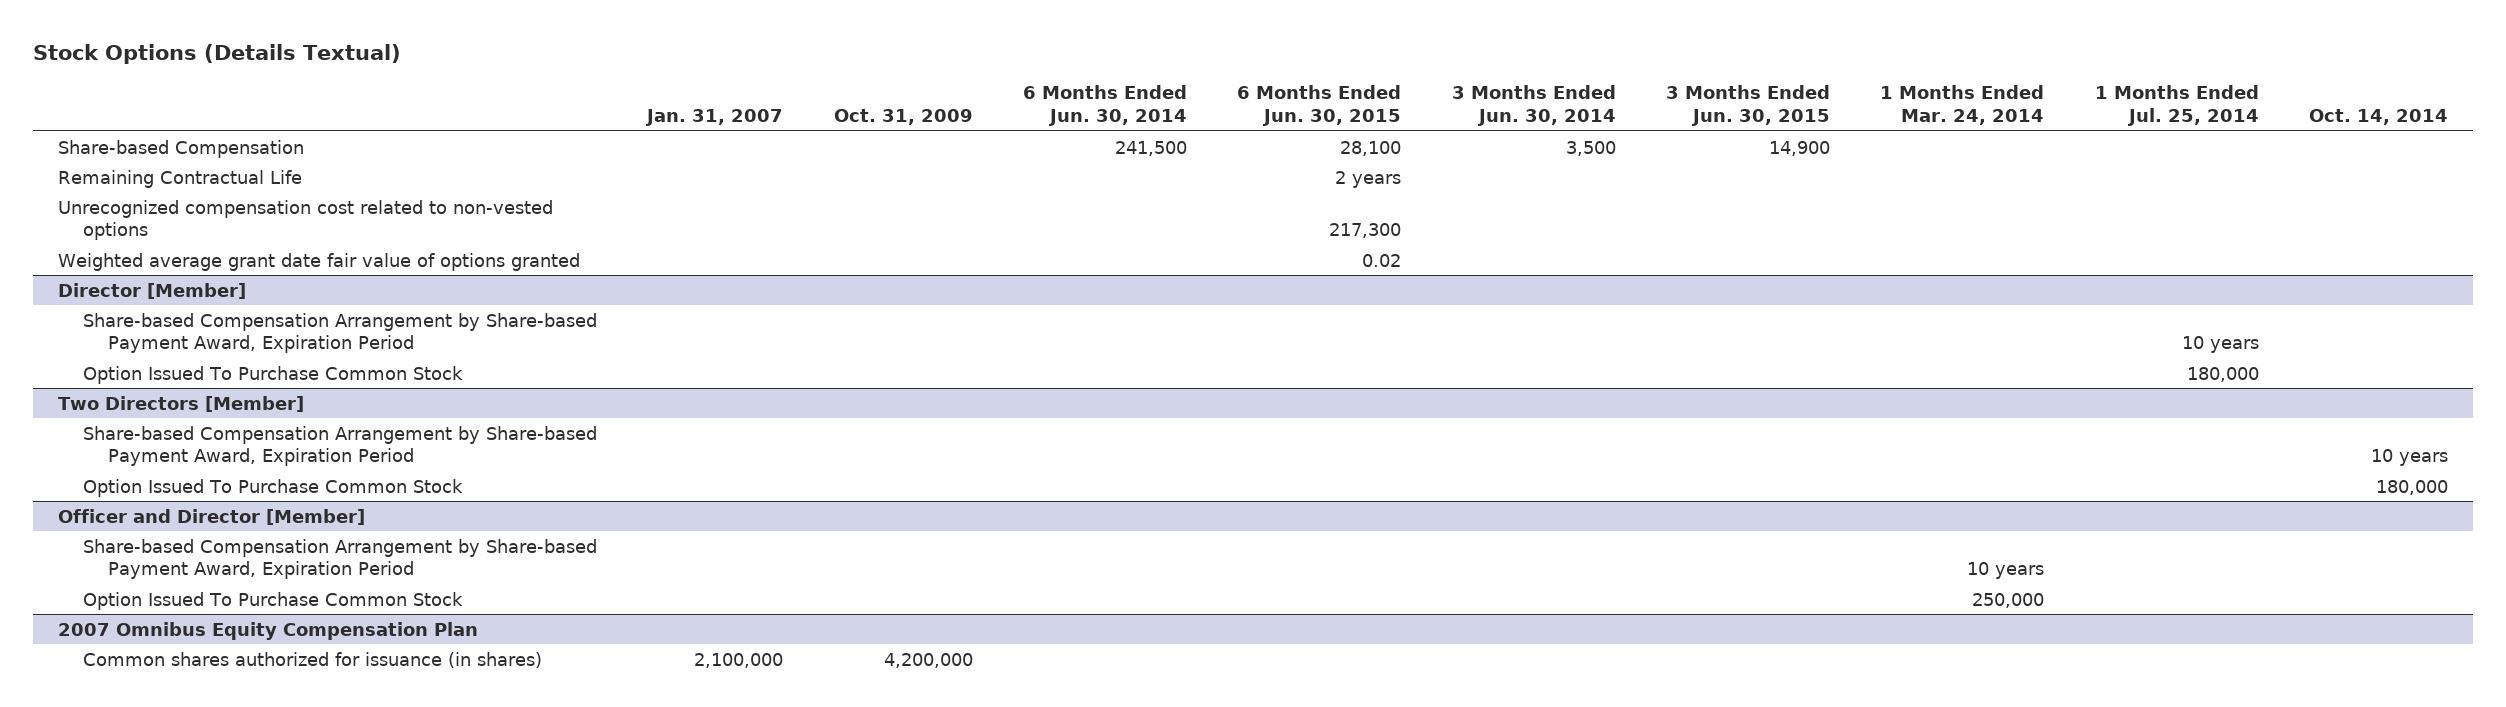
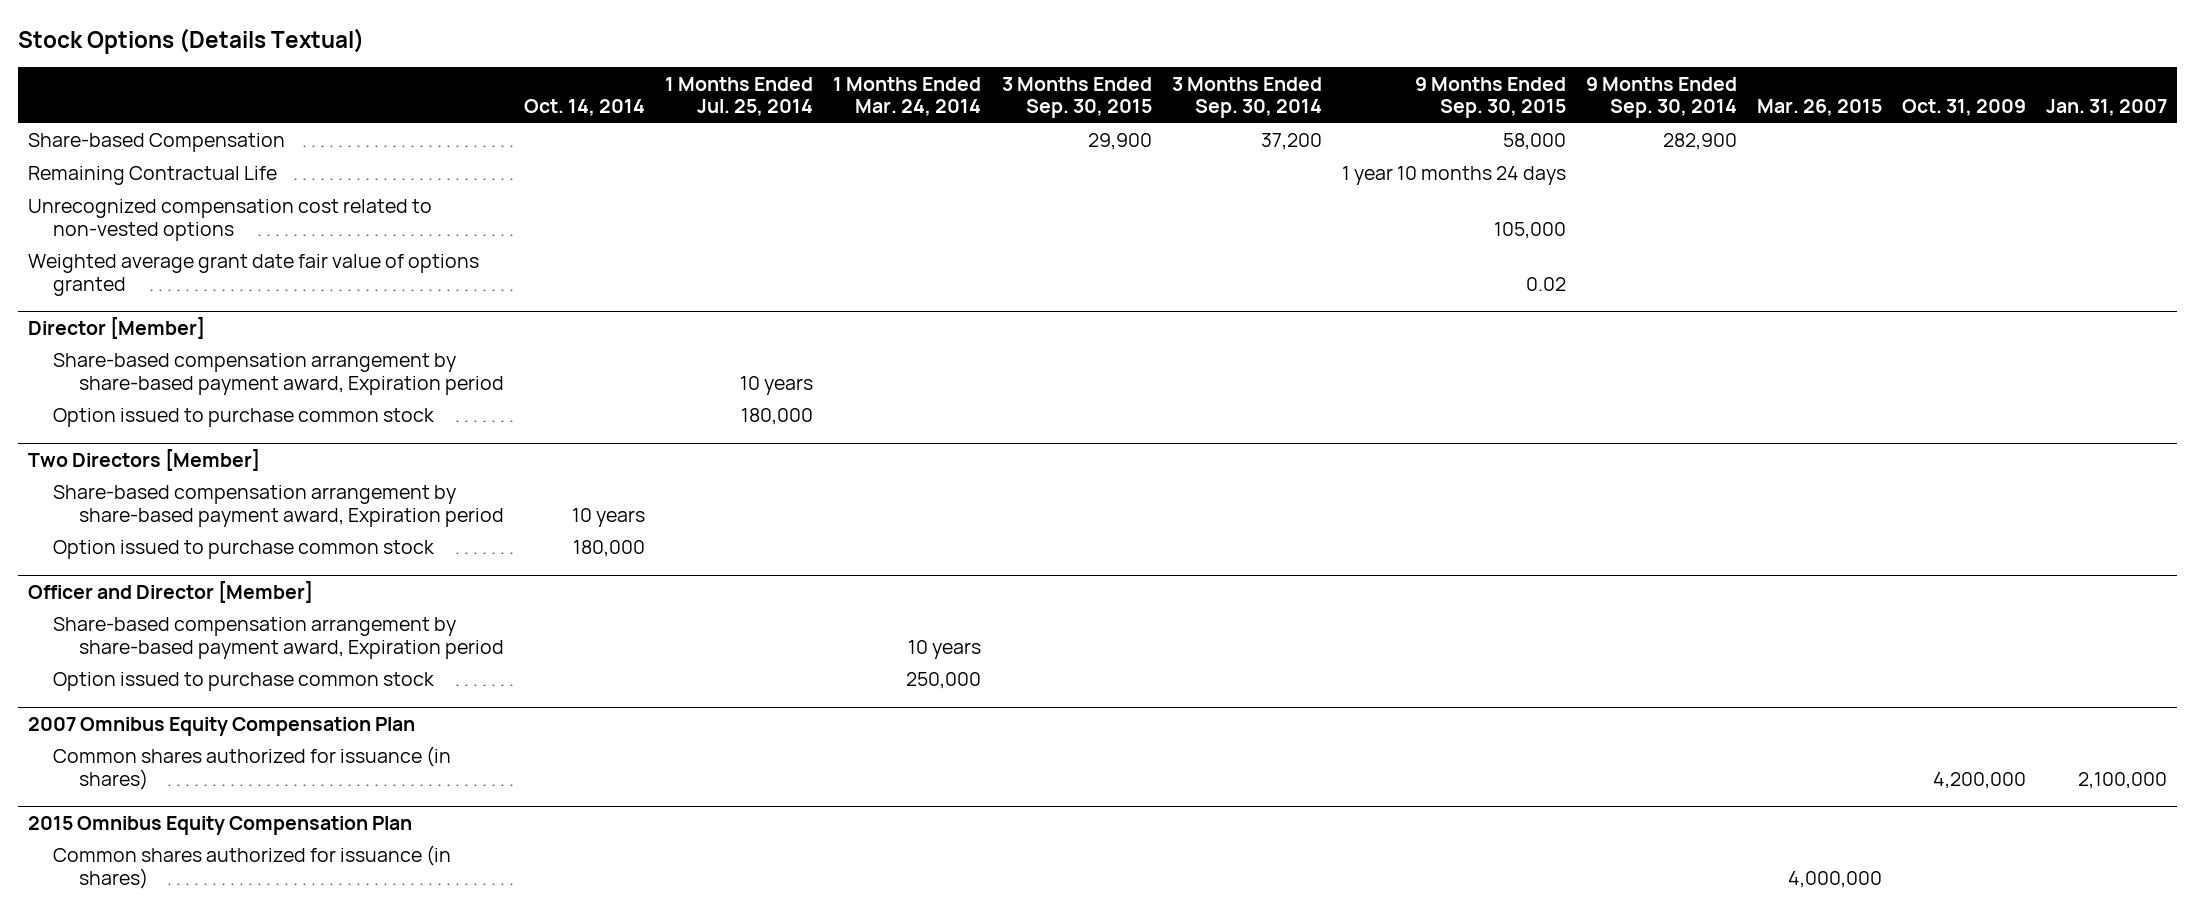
[1022,85,1187,127] 6 Months Ended Jun. 30, 2014 -> none
[1237,85,1402,127] 6 Months Ended Jun. 30, 2015 -> none
[1451,85,1616,127] 3 Months Ended Jun. 30, 2014 -> none
[1666,85,1831,127] 3 Months Ended Jun. 30, 2015 -> none
none -> [1001,76,1152,119] 3 Months Ended Sep. 30, 2015
none -> [1171,76,1322,119] 3 Months Ended Sep. 30, 2014
none -> [1414,76,1566,119] 9 Months Ended Sep. 30, 2015
none -> [1585,76,1737,119] 9 Months Ended Sep. 30, 2014
none -> [1756,99,1882,117] Mar. 26, 2015
[82,312,597,354] Share-based Compensation Arrangement by Share-based Payment Award, Expiration Period -> [53,353,505,395] Share-based compensation arrangement by share-based payment award, Expiration period
[82,365,463,384] Option Issued To Purchase Common Stock -> [53,408,436,428] Option issued to purchase common stock
[82,425,597,467] Share-based Compensation Arrangement by Share-based Payment Award, Expiration Period -> [53,485,505,527] Share-based compensation arrangement by share-based payment award, Expiration period
[82,478,463,497] Option Issued To Purchase Common Stock -> [53,540,436,560] Option issued to purchase common stock
[82,538,597,580] Share-based Compensation Arrangement by Share-based Payment Award, Expiration Period -> [53,617,505,659] Share-based compensation arrangement by share-based payment award, Expiration period
[82,591,463,610] Option Issued To Purchase Common Stock -> [53,672,436,692] Option issued to purchase common stock
none -> [27,815,412,835] 2015 Omnibus Equity Compensation Plan
none -> [53,845,452,889] Common shares authorized for issuance (in shares)

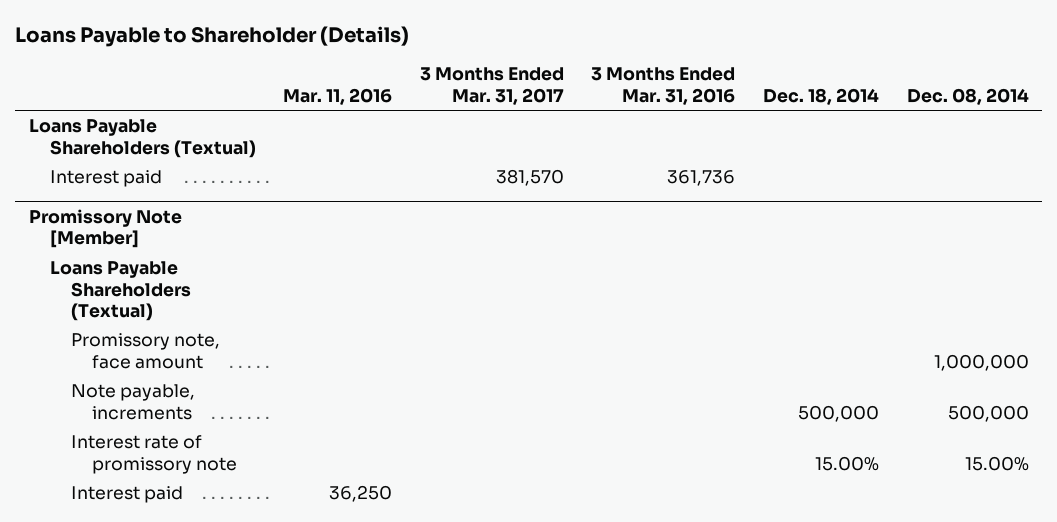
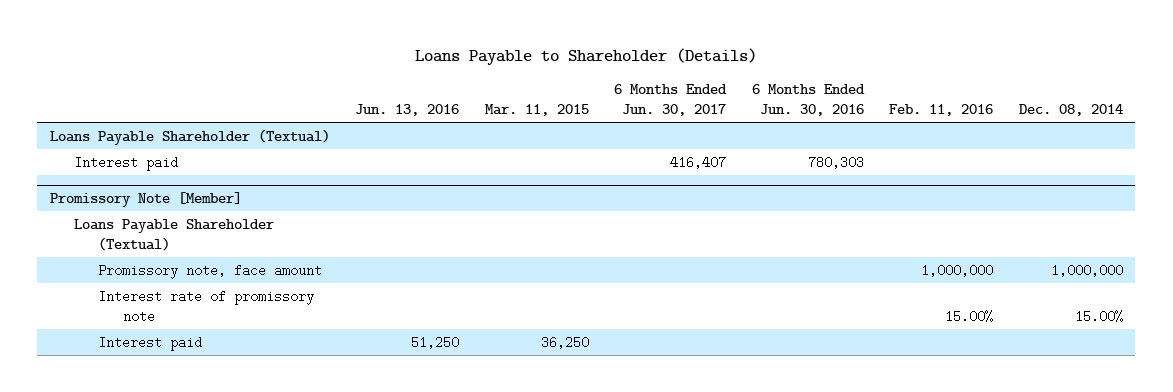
[283,88,393,106] Mar. 11, 2016 -> none
[419,67,564,106] 3 Months Ended Mar. 31, 2017 -> none
[591,67,736,106] 3 Months Ended Mar. 31, 2016 -> none
[763,88,880,106] Dec. 18, 2014 -> none
none -> [355,104,460,117] Jun. 13, 2016
none -> [484,104,589,117] Mar. 11, 2015
none -> [614,84,728,117] 6 Months Ended Jun. 30, 2017
none -> [751,84,865,117] 6 Months Ended Jun. 30, 2016
none -> [889,104,994,117] Feb. 11, 2016
[28,118,256,158] Loans Payable Shareholders (Textual) -> [49,128,330,145] Loans Payable Shareholder (Textual)
[49,260,192,322] Loans Payable Shareholders (Textual) -> [74,218,275,251] Loans Payable Shareholder (Textual)
[71,383,196,420] Note payable, increments -> none

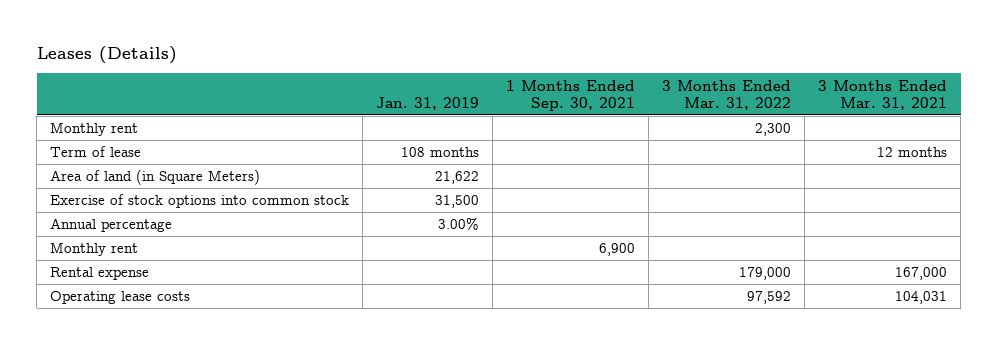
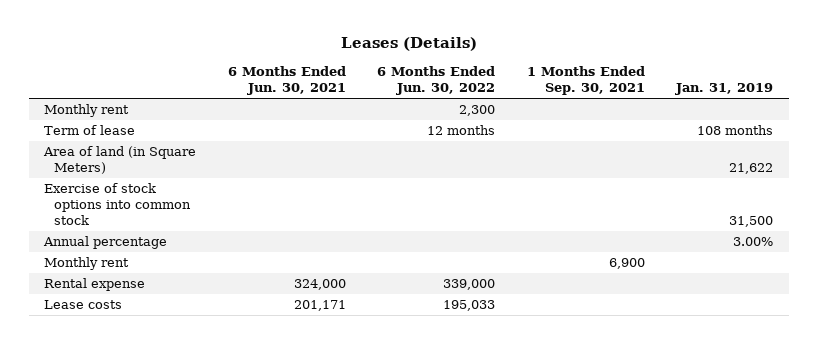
[662,79,792,110] 3 Months Ended Mar. 31, 2022 -> none
[818,79,948,110] 3 Months Ended Mar. 31, 2021 -> none
none -> [227,66,346,96] 6 Months Ended Jun. 30, 2021
none -> [377,66,496,96] 6 Months Ended Jun. 30, 2022
[50,291,191,305] Operating lease costs -> [44,300,123,310] Lease costs

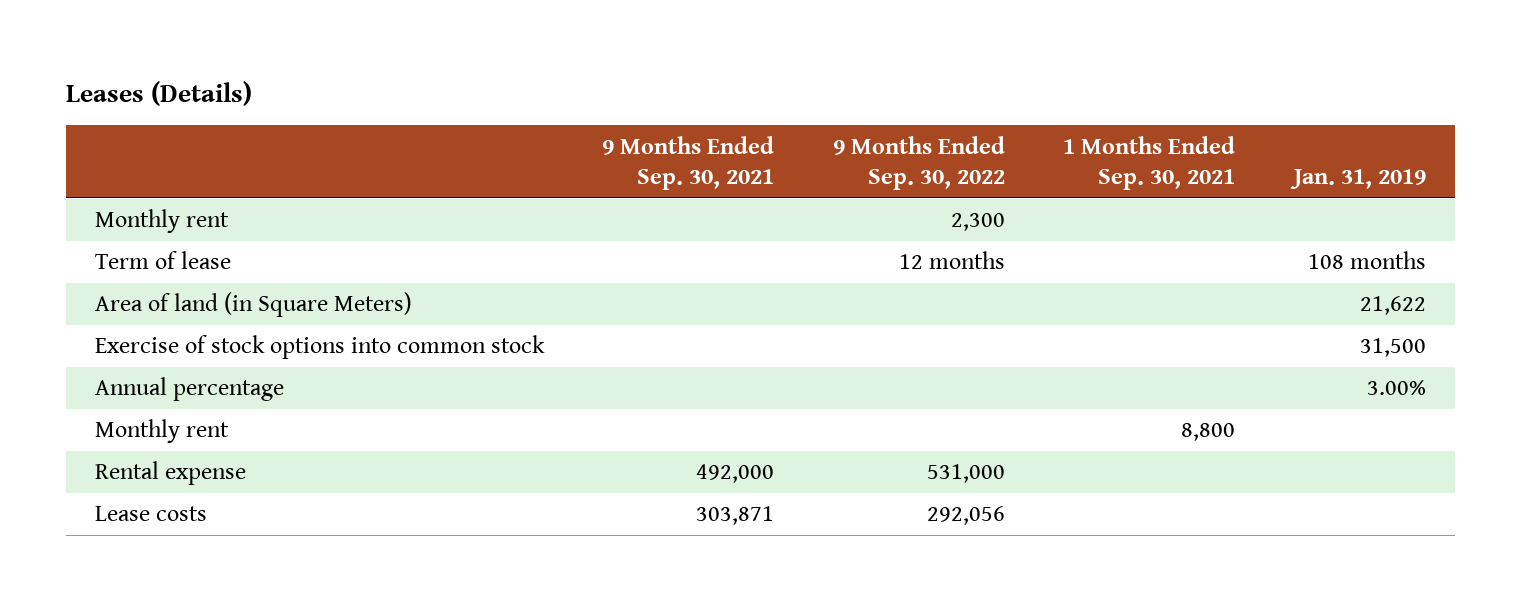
[227,66,346,96] 6 Months Ended Jun. 30, 2021 -> none
[377,66,496,96] 6 Months Ended Jun. 30, 2022 -> none
none -> [602,135,775,190] 9 Months Ended Sep. 30, 2021
none -> [832,135,1005,190] 9 Months Ended Sep. 30, 2022
[608,258,645,270] 6,900 -> [1181,423,1236,442] 8,800

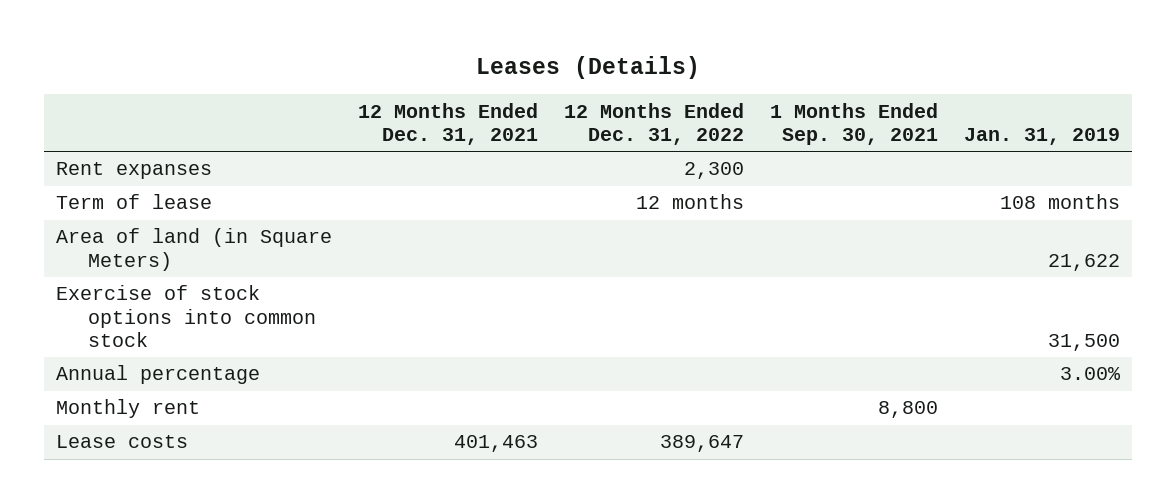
[602,135,775,190] 9 Months Ended Sep. 30, 2021 -> none
[832,135,1005,190] 9 Months Ended Sep. 30, 2022 -> none
none -> [358,102,539,145] 12 Months Ended Dec. 31, 2021
none -> [563,102,744,145] 12 Months Ended Dec. 31, 2022
[95,209,230,234] Monthly rent -> [56,162,213,180] Rent expanses
[95,461,247,486] Rental expense -> none

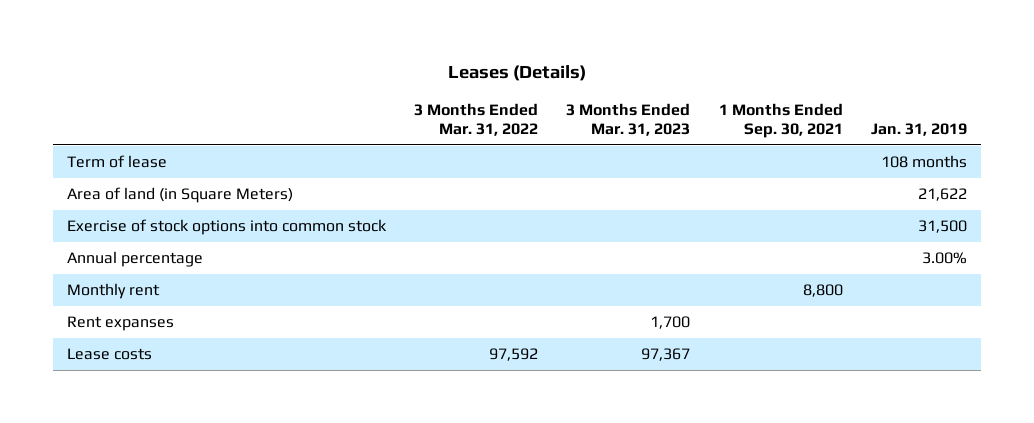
[358,102,539,145] 12 Months Ended Dec. 31, 2021 -> none
[563,102,744,145] 12 Months Ended Dec. 31, 2022 -> none
none -> [414,103,539,137] 3 Months Ended Mar. 31, 2022
none -> [566,103,691,137] 3 Months Ended Mar. 31, 2023
[56,162,213,180] Rent expanses -> [66,316,174,332] Rent expanses

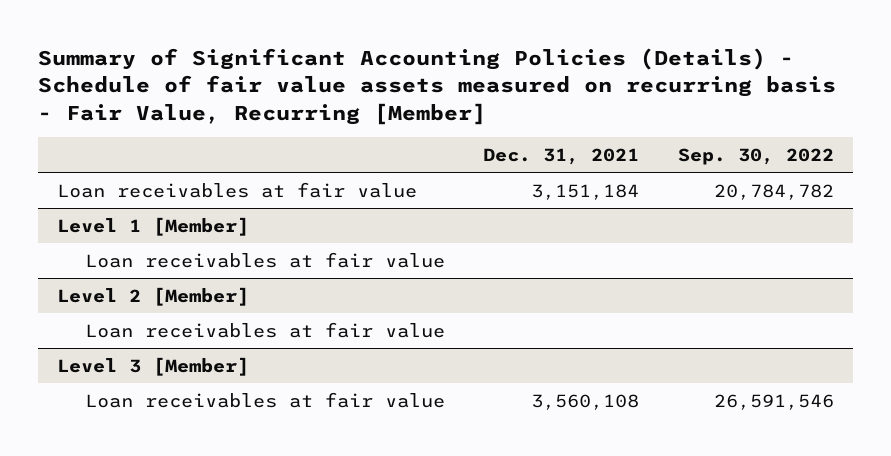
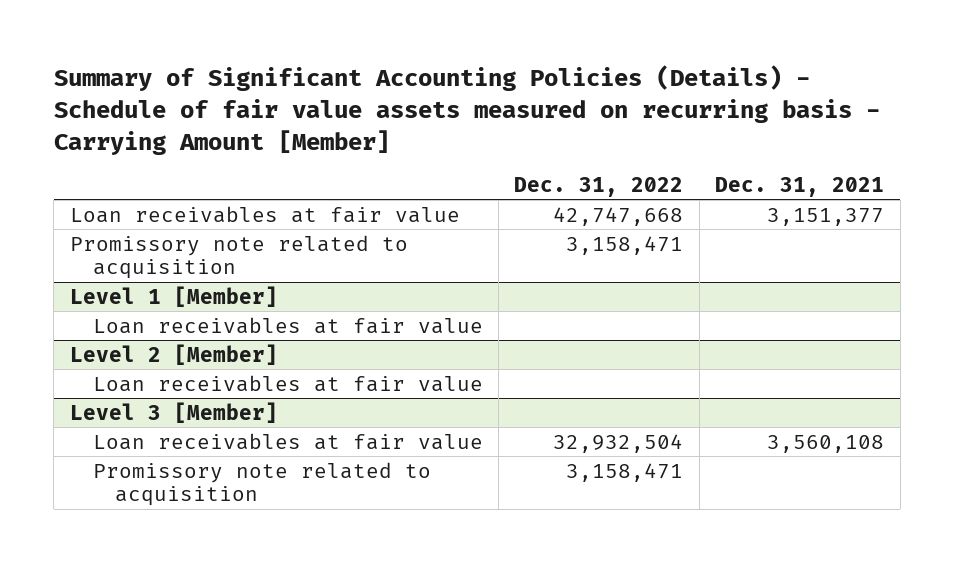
[38,48,837,125] Summary of Significant Accounting Policies (Details) - Schedule of fair value assets measured on recurring basis - Fair Value, Recurring [Member] -> [53,64,880,155] Summary of Significant Accounting Policies (Details) - Schedule of fair value assets measured on recurring basis - Carrying Amount [Member]
[677,147,834,165] Sep. 30, 2022 -> none
none -> [514,177,684,198] Dec. 31, 2022
[531,183,640,200] 3,151,184 -> [767,207,885,226] 3,151,377
none -> [69,234,408,280] Promissory note related to acquisition
none -> [92,461,431,507] Promissory note related to acquisition

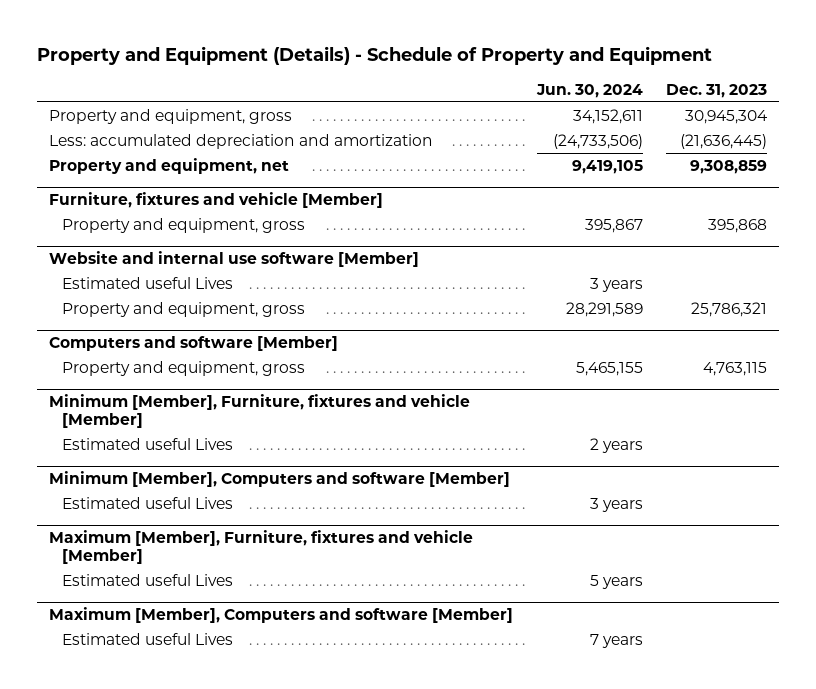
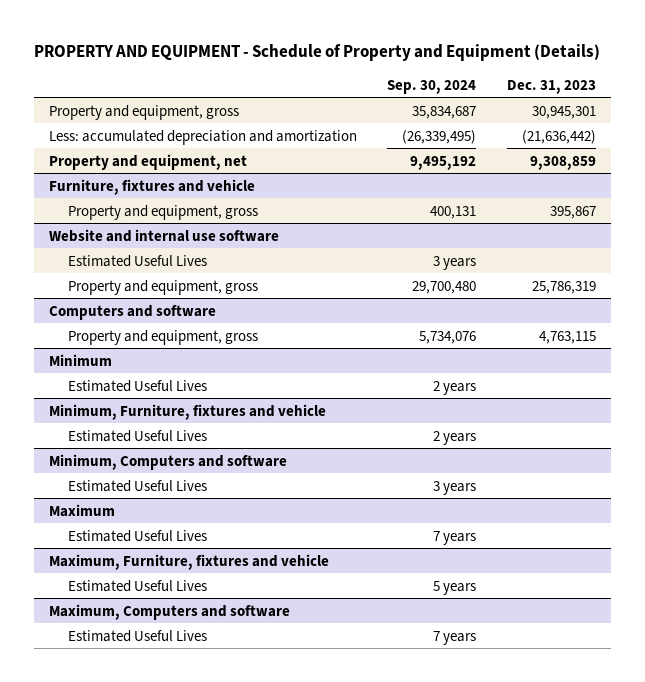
[37,46,713,66] Property and Equipment (Details) - Schedule of Property and Equipment -> [33,43,600,61] PROPERTY AND EQUIPMENT - Schedule of Property and Equipment (Details)
[535,83,643,98] Jun. 30, 2024 -> none
none -> [387,79,477,94] Sep. 30, 2024
[685,109,769,124] 30,945,304 -> [531,105,596,119] 30,945,301
[680,133,768,149] (21,636,445) -> [521,129,596,144] (21,636,442)
[48,191,383,208] Furniture, fixtures and vehicle [Member] -> [48,178,255,195] Furniture, fixtures and vehicle
[708,218,768,233] 395,868 -> [549,205,596,219] 395,867
[48,250,419,267] Website and internal use software [Member] -> [48,228,279,242] Website and internal use software
[61,276,233,289] Estimated useful Lives -> [68,254,208,267] Estimated Useful Lives
[691,301,768,317] 25,786,321 -> [531,280,596,294] 25,786,319
[48,335,338,351] Computers and software [Member] -> [48,304,216,320] Computers and software
none -> [48,353,112,366] Minimum
none -> [68,379,208,392] Estimated Useful Lives
[48,393,470,428] Minimum [Member], Furniture, fixtures and vehicle [Member] -> [48,403,326,420] Minimum, Furniture, fixtures and vehicle
[61,437,233,450] Estimated useful Lives -> [68,429,208,442] Estimated Useful Lives
[48,470,510,487] Minimum [Member], Computers and software [Member] -> [48,453,287,470] Minimum, Computers and software
[61,496,233,509] Estimated useful Lives -> [68,479,208,492] Estimated Useful Lives
none -> [48,503,115,517] Maximum
none -> [68,529,208,542] Estimated Useful Lives
[48,529,473,564] Maximum [Member], Furniture, fixtures and vehicle [Member] -> [48,553,329,570] Maximum, Furniture, fixtures and vehicle
[61,573,233,586] Estimated useful Lives -> [68,579,208,592] Estimated Useful Lives
[48,606,513,623] Maximum [Member], Computers and software [Member] -> [48,603,290,620] Maximum, Computers and software
[61,632,233,645] Estimated useful Lives -> [68,629,208,642] Estimated Useful Lives

